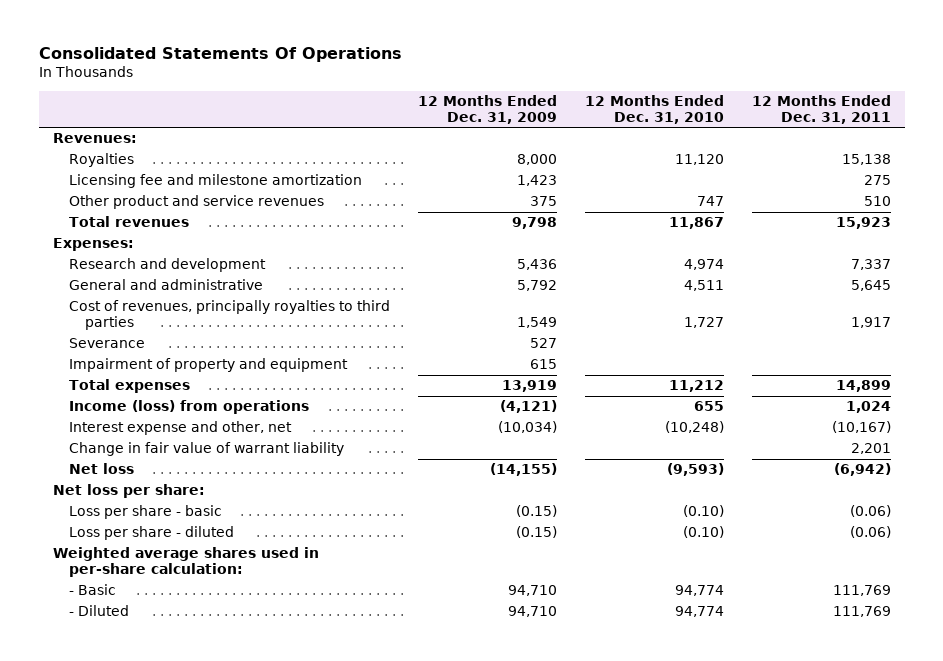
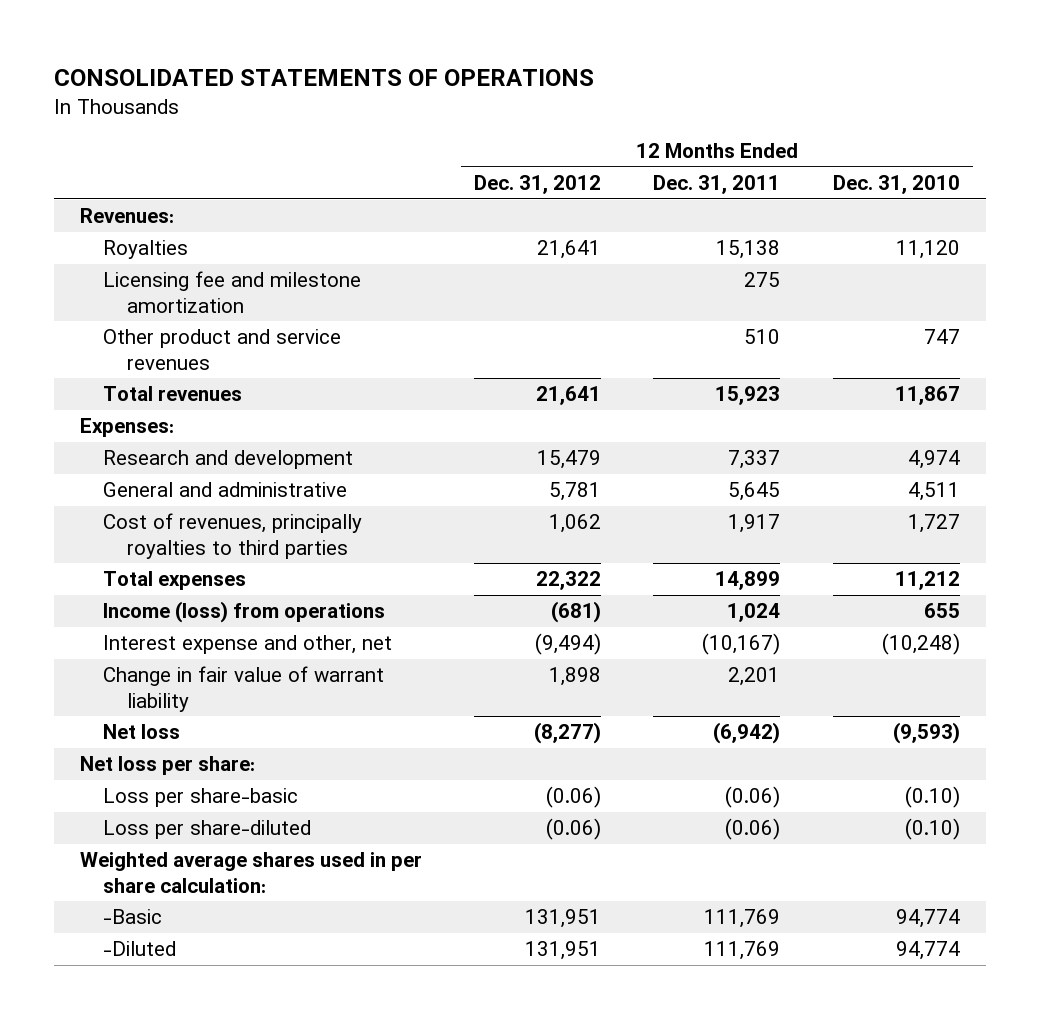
[38,47,402,63] Consolidated Statements Of Operations -> [53,68,594,86] CONSOLIDATED STATEMENTS OF OPERATIONS
[417,95,557,124] 12 Months Ended Dec. 31, 2009 -> none
none -> [474,175,602,195] Dec. 31, 2012
[68,338,145,349] Severance -> none
[68,358,348,373] Impairment of property and equipment -> none
[68,505,222,520] Loss per share - basic -> [103,788,299,808] Loss per share-basic
[68,526,234,541] Loss per share - diluted -> [103,820,312,840] Loss per share-diluted
[52,547,319,577] Weighted average shares used in per-share calculation: -> [79,852,422,893] Weighted average shares used in per share calculation:
[68,584,116,596] - Basic -> [103,909,163,925] -Basic
[68,605,129,617] - Diluted -> [103,941,177,957] -Diluted

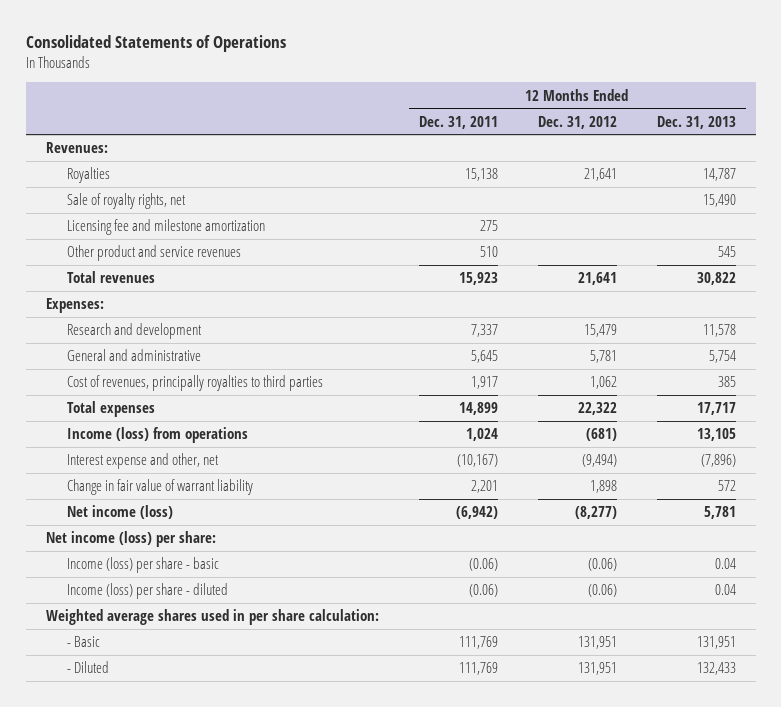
[53,68,594,86] CONSOLIDATED STATEMENTS OF OPERATIONS -> [25,35,286,53] Consolidated Statements of Operations
[832,175,960,195] Dec. 31, 2010 -> none
none -> [656,115,736,129] Dec. 31, 2013
none -> [66,193,186,210] Sale of royalty rights, net
[103,724,181,740] Net loss -> [66,505,173,520] Net income (loss)
[79,756,255,776] Net loss per share: -> [45,531,216,548] Net income (loss) per share:
[103,788,299,808] Loss per share-basic -> [66,557,219,574] Income (loss) per share - basic
[103,820,312,840] Loss per share-diluted -> [66,583,228,600] Income (loss) per share - diluted
[103,909,163,925] -Basic -> [66,636,100,648] - Basic
[103,941,177,957] -Diluted -> [66,661,109,674] - Diluted

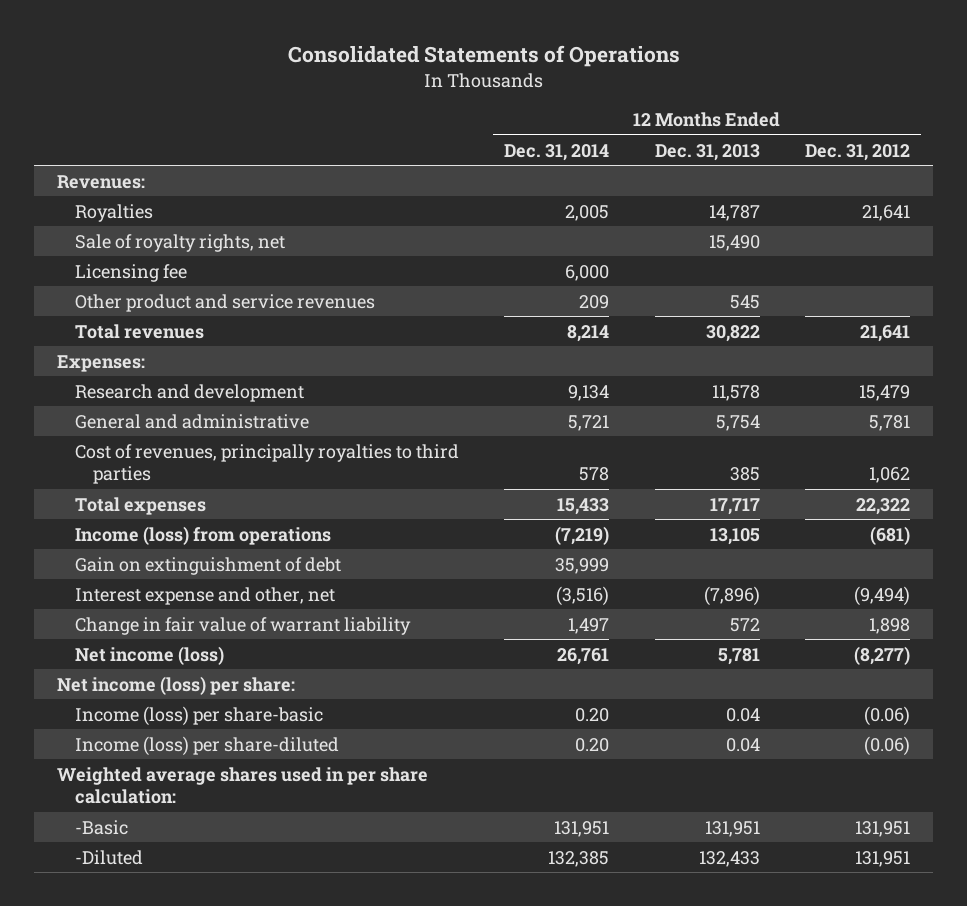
[418,115,498,129] Dec. 31, 2011 -> none
none -> [504,143,610,161] Dec. 31, 2014
[66,219,265,236] Licensing fee and milestone amortization -> [74,263,187,282] Licensing fee
none -> [74,556,341,575] Gain on extinguishment of debt
[66,557,219,574] Income (loss) per share - basic -> [74,705,323,726] Income (loss) per share-basic
[66,583,228,600] Income (loss) per share - diluted -> [74,735,339,756] Income (loss) per share-diluted
[66,636,100,648] - Basic -> [74,819,128,835] -Basic
[66,661,109,674] - Diluted -> [74,849,143,865] -Diluted

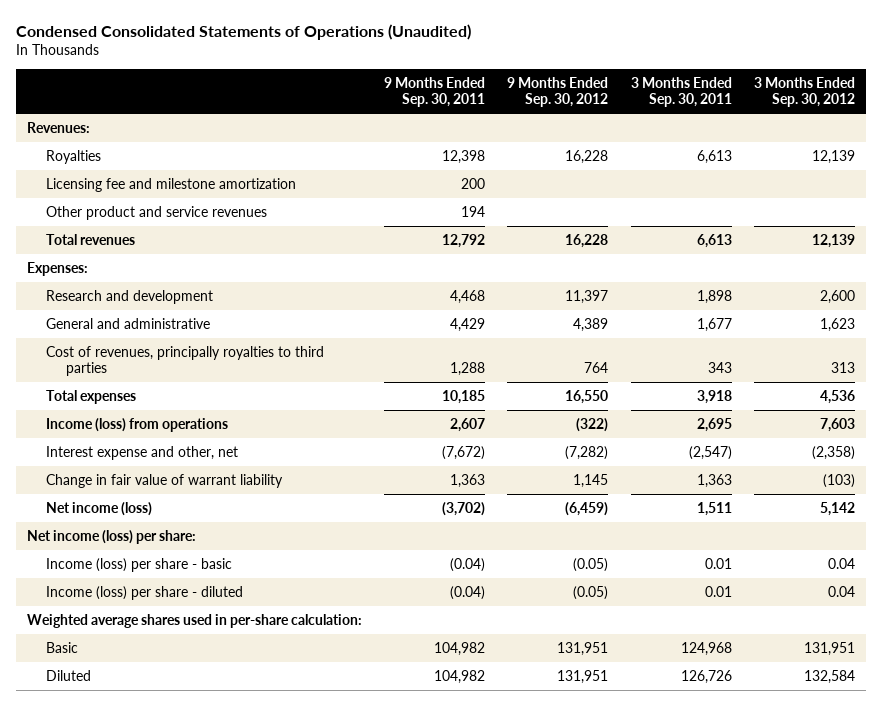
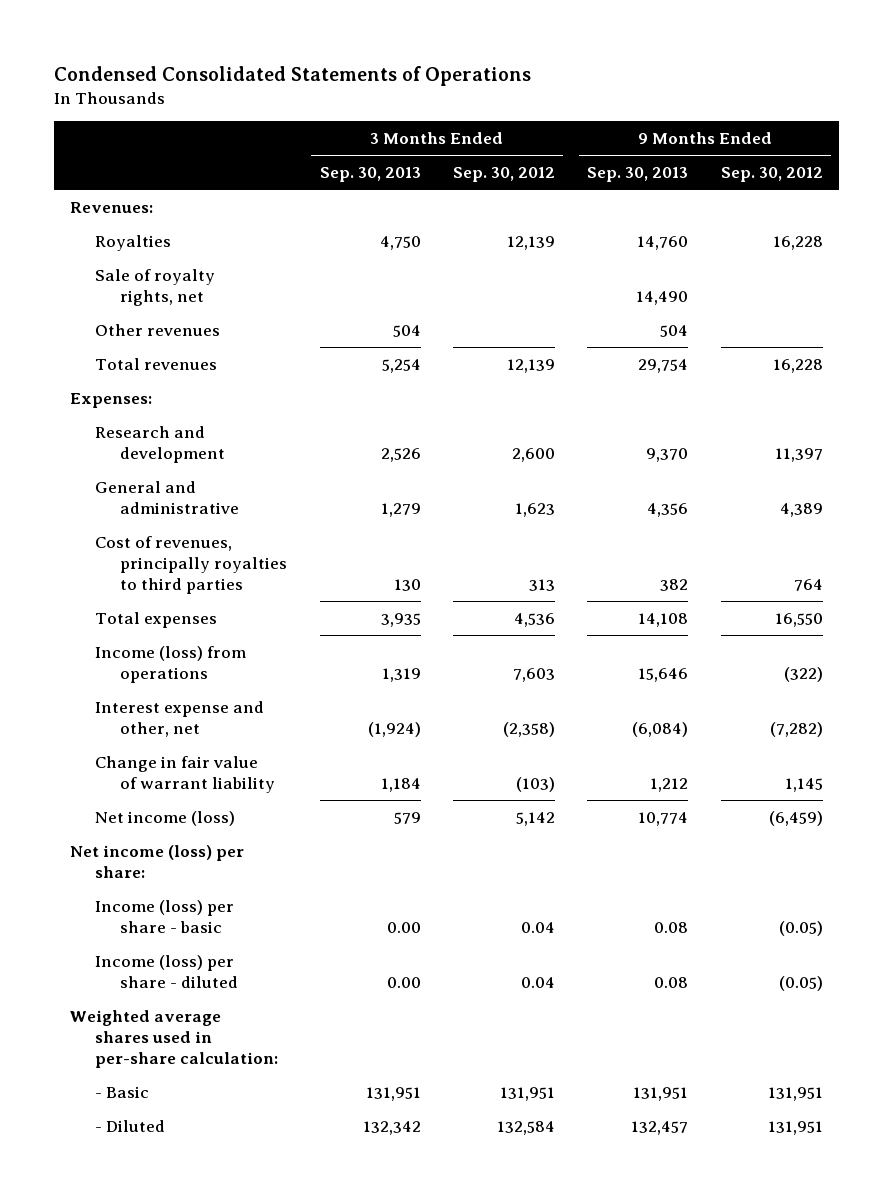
[15,23,471,40] Condensed Consolidated Statements of Operations (Unaudited) -> [53,65,531,86] Condensed Consolidated Statements of Operations
[384,76,486,108] 9 Months Ended Sep. 30, 2011 -> none
[630,76,732,108] 3 Months Ended Sep. 30, 2011 -> none
none -> [319,167,421,183] Sep. 30, 2013
none -> [587,167,689,183] Sep. 30, 2013
[46,177,297,192] Licensing fee and milestone amortization -> none
none -> [95,269,216,306] Sale of royalty rights, net
[46,205,268,220] Other product and service revenues -> [95,324,221,337] Other revenues
[46,641,79,653] Basic -> [95,1086,150,1099] - Basic
[46,669,92,681] Diluted -> [95,1120,166,1133] - Diluted

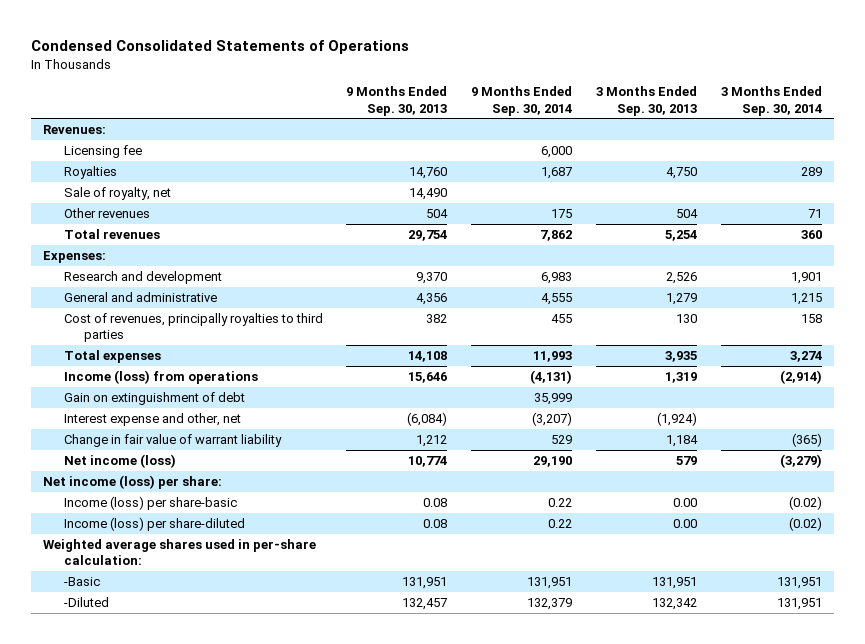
[452,167,555,183] Sep. 30, 2012 -> none
[720,167,823,183] Sep. 30, 2012 -> none
none -> [471,86,573,116] 9 Months Ended Sep. 30, 2014
none -> [721,86,823,116] 3 Months Ended Sep. 30, 2014
none -> [63,144,142,158] Licensing fee
[95,269,216,306] Sale of royalty rights, net -> [63,186,171,200] Sale of royalty, net
none -> [63,391,245,405] Gain on extinguishment of debt
[95,900,235,933] Income (loss) per share - basic -> [63,495,237,510] Income (loss) per share-basic
[95,955,239,988] Income (loss) per share - diluted -> [63,516,245,531] Income (loss) per share-diluted
[95,1086,150,1099] - Basic -> [63,576,100,586] -Basic
[95,1120,166,1133] - Diluted -> [63,596,109,607] -Diluted

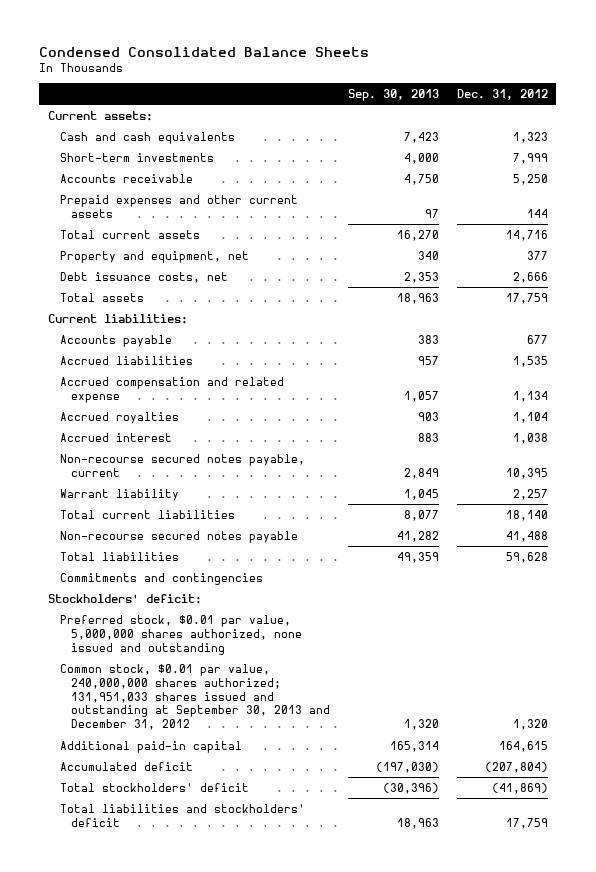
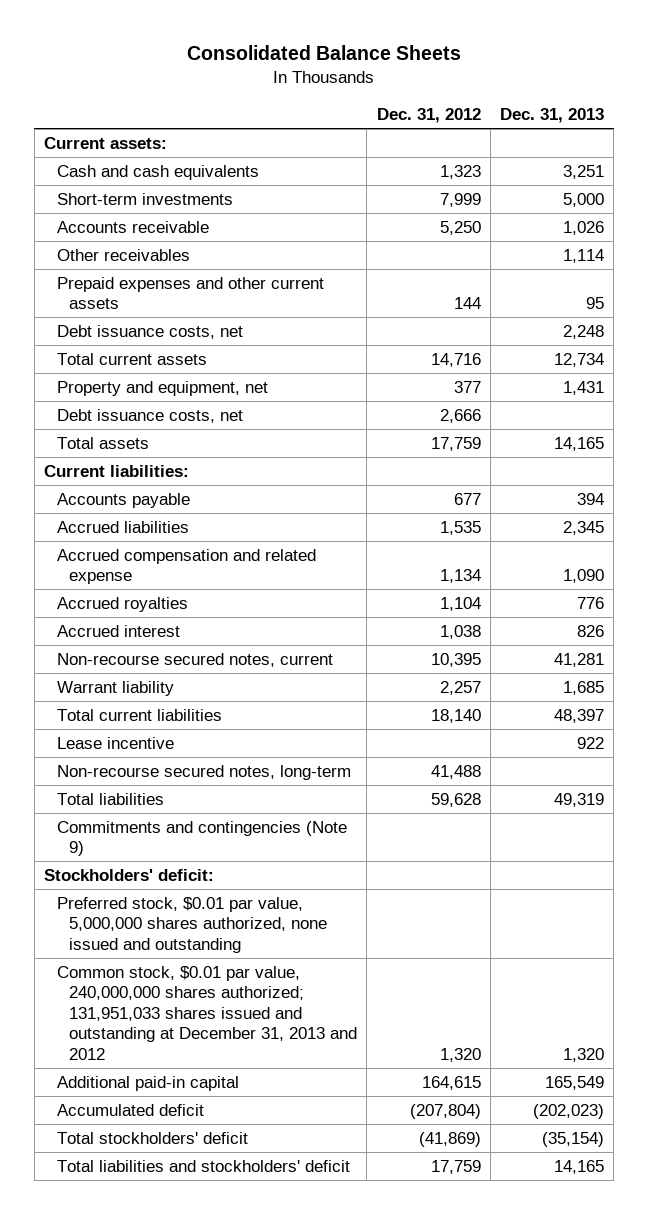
[39,46,370,57] Condensed Consolidated Balance Sheets -> [186,45,461,61] Consolidated Balance Sheets
[347,88,439,101] Sep. 30, 2013 -> none
none -> [499,107,604,123] Dec. 31, 2013
none -> [56,248,190,261] Other receivables
none -> [56,324,243,339] Debt issuance costs, net
[59,453,305,477] Non-recourse secured notes payable, current -> [56,652,333,667] Non-recourse secured notes, current
none -> [56,736,174,749] Lease incentive
[59,530,298,543] Non-recourse secured notes payable -> [56,764,351,780] Non-recourse secured notes, long-term
[59,572,263,585] Commitments and contingencies -> [56,820,347,857] Commitments and contingencies (Note 9)
[59,663,331,731] Common stock, $0.01 par value, 240,000,000 shares authorized; 131,951,033 shares issued and outstanding at September 30, 2013 and December 31, 2012 -> [56,965,358,1061] Common stock, $0.01 par value, 240,000,000 shares authorized; 131,951,033 shares issued and outstanding at December 31, 2013 and 2012

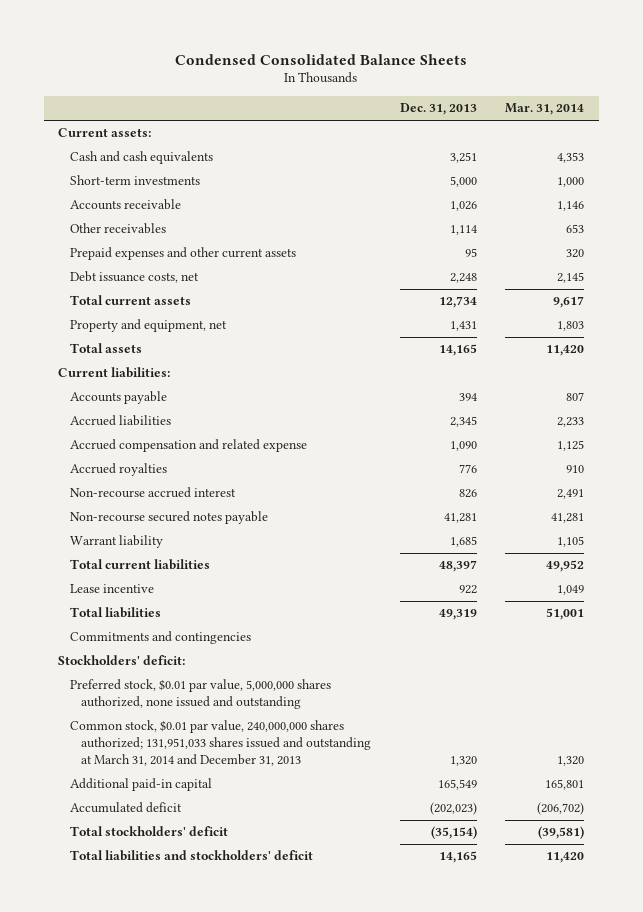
[186,45,461,61] Consolidated Balance Sheets -> [175,53,468,65] Condensed Consolidated Balance Sheets
[376,107,481,123] Dec. 31, 2012 -> none
none -> [505,103,585,116] Mar. 31, 2014
[56,408,243,423] Debt issuance costs, net -> none
[56,624,180,637] Accrued interest -> [69,487,236,499] Non-recourse accrued interest
[56,652,333,667] Non-recourse secured notes, current -> [69,511,268,525] Non-recourse secured notes payable
[56,764,351,780] Non-recourse secured notes, long-term -> none
[56,820,347,857] Commitments and contingencies (Note 9) -> [69,631,251,645] Commitments and contingencies
[56,965,358,1061] Common stock, $0.01 par value, 240,000,000 shares authorized; 131,951,033 shares issued and outstanding at December 31, 2013 and 2012 -> [69,720,371,767] Common stock, $0.01 par value, 240,000,000 shares authorized; 131,951,033 shares issued and outstanding at March 31, 2014 and December 31, 2013

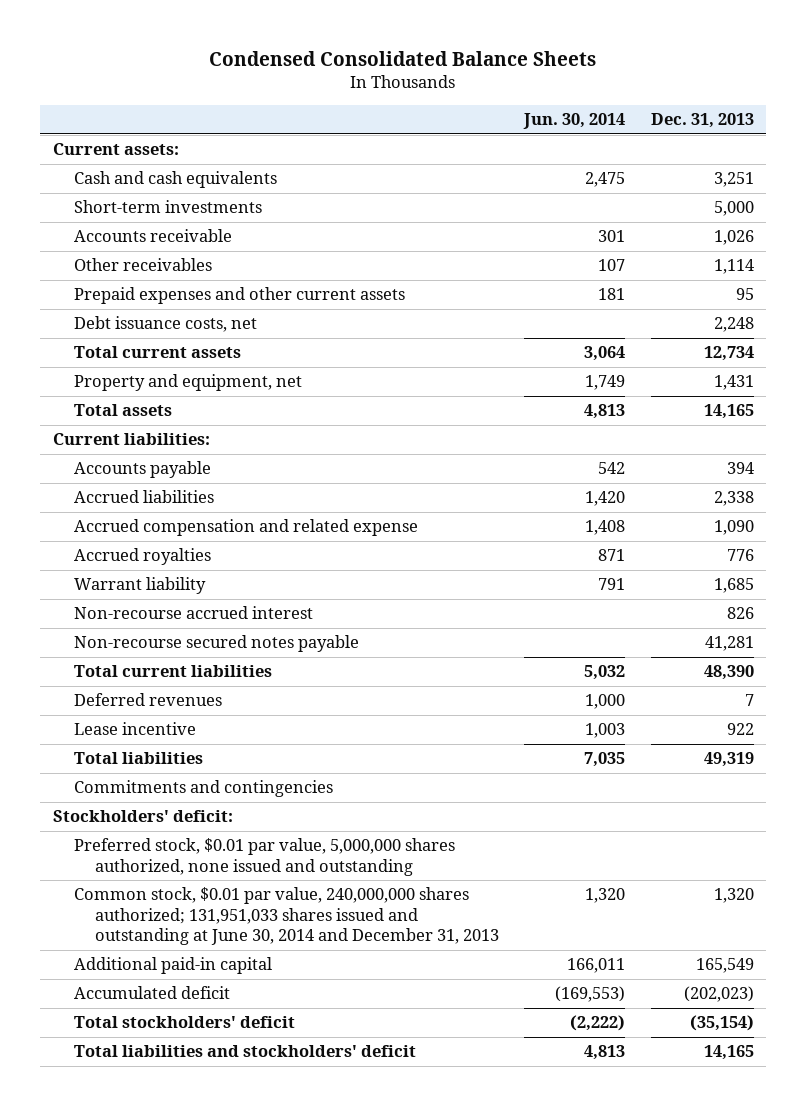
[505,103,585,116] Mar. 31, 2014 -> none
none -> [523,113,626,130] Jun. 30, 2014
[449,416,477,428] 2,345 -> [713,491,754,507] 2,338
[69,535,163,549] Warrant liability -> [73,577,206,595] Warrant liability
[438,560,477,573] 48,397 -> [703,665,754,681] 48,390
none -> [73,693,222,707] Deferred revenues
[69,720,371,767] Common stock, $0.01 par value, 240,000,000 shares authorized; 131,951,033 shares issued and outstanding at March 31, 2014 and December 31, 2013 -> [73,887,499,946] Common stock, $0.01 par value, 240,000,000 shares authorized; 131,951,033 shares issued and outstanding at June 30, 2014 and December 31, 2013

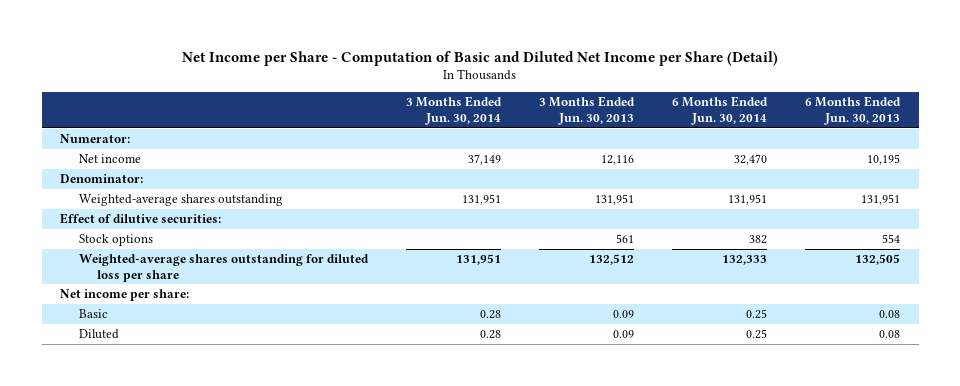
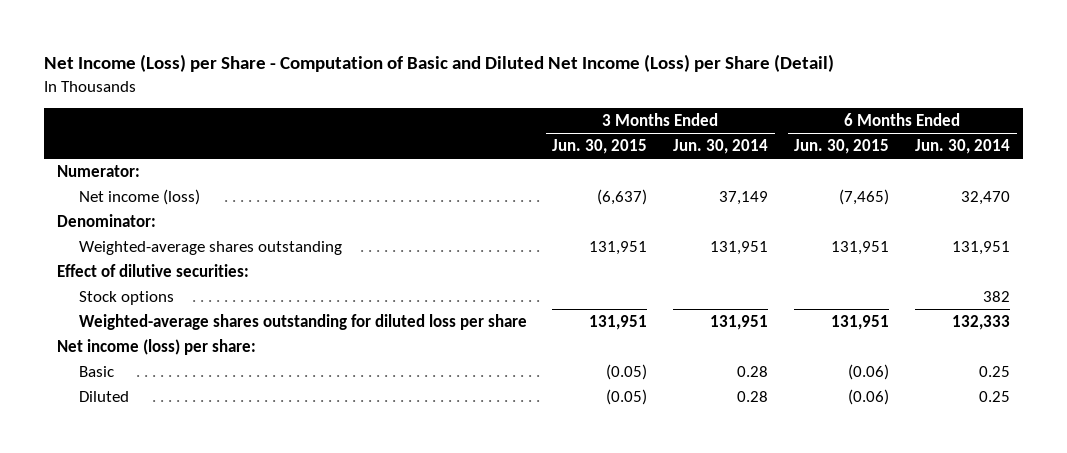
[182,50,779,66] Net Income per Share - Computation of Basic and Diluted Net Income per Share (Detail) -> [44,54,835,73] Net Income (Loss) per Share - Computation of Basic and Diluted Net Income (Loss) per Share (Detail)
[538,96,635,126] 3 Months Ended Jun. 30, 2013 -> none
[804,96,901,126] 6 Months Ended Jun. 30, 2013 -> none
none -> [552,139,648,155] Jun. 30, 2015
none -> [794,139,890,155] Jun. 30, 2015
[78,153,141,163] Net income -> [78,188,200,205] Net income (loss)
[60,288,190,301] Net income per share: -> [57,338,257,355] Net income (loss) per share:

